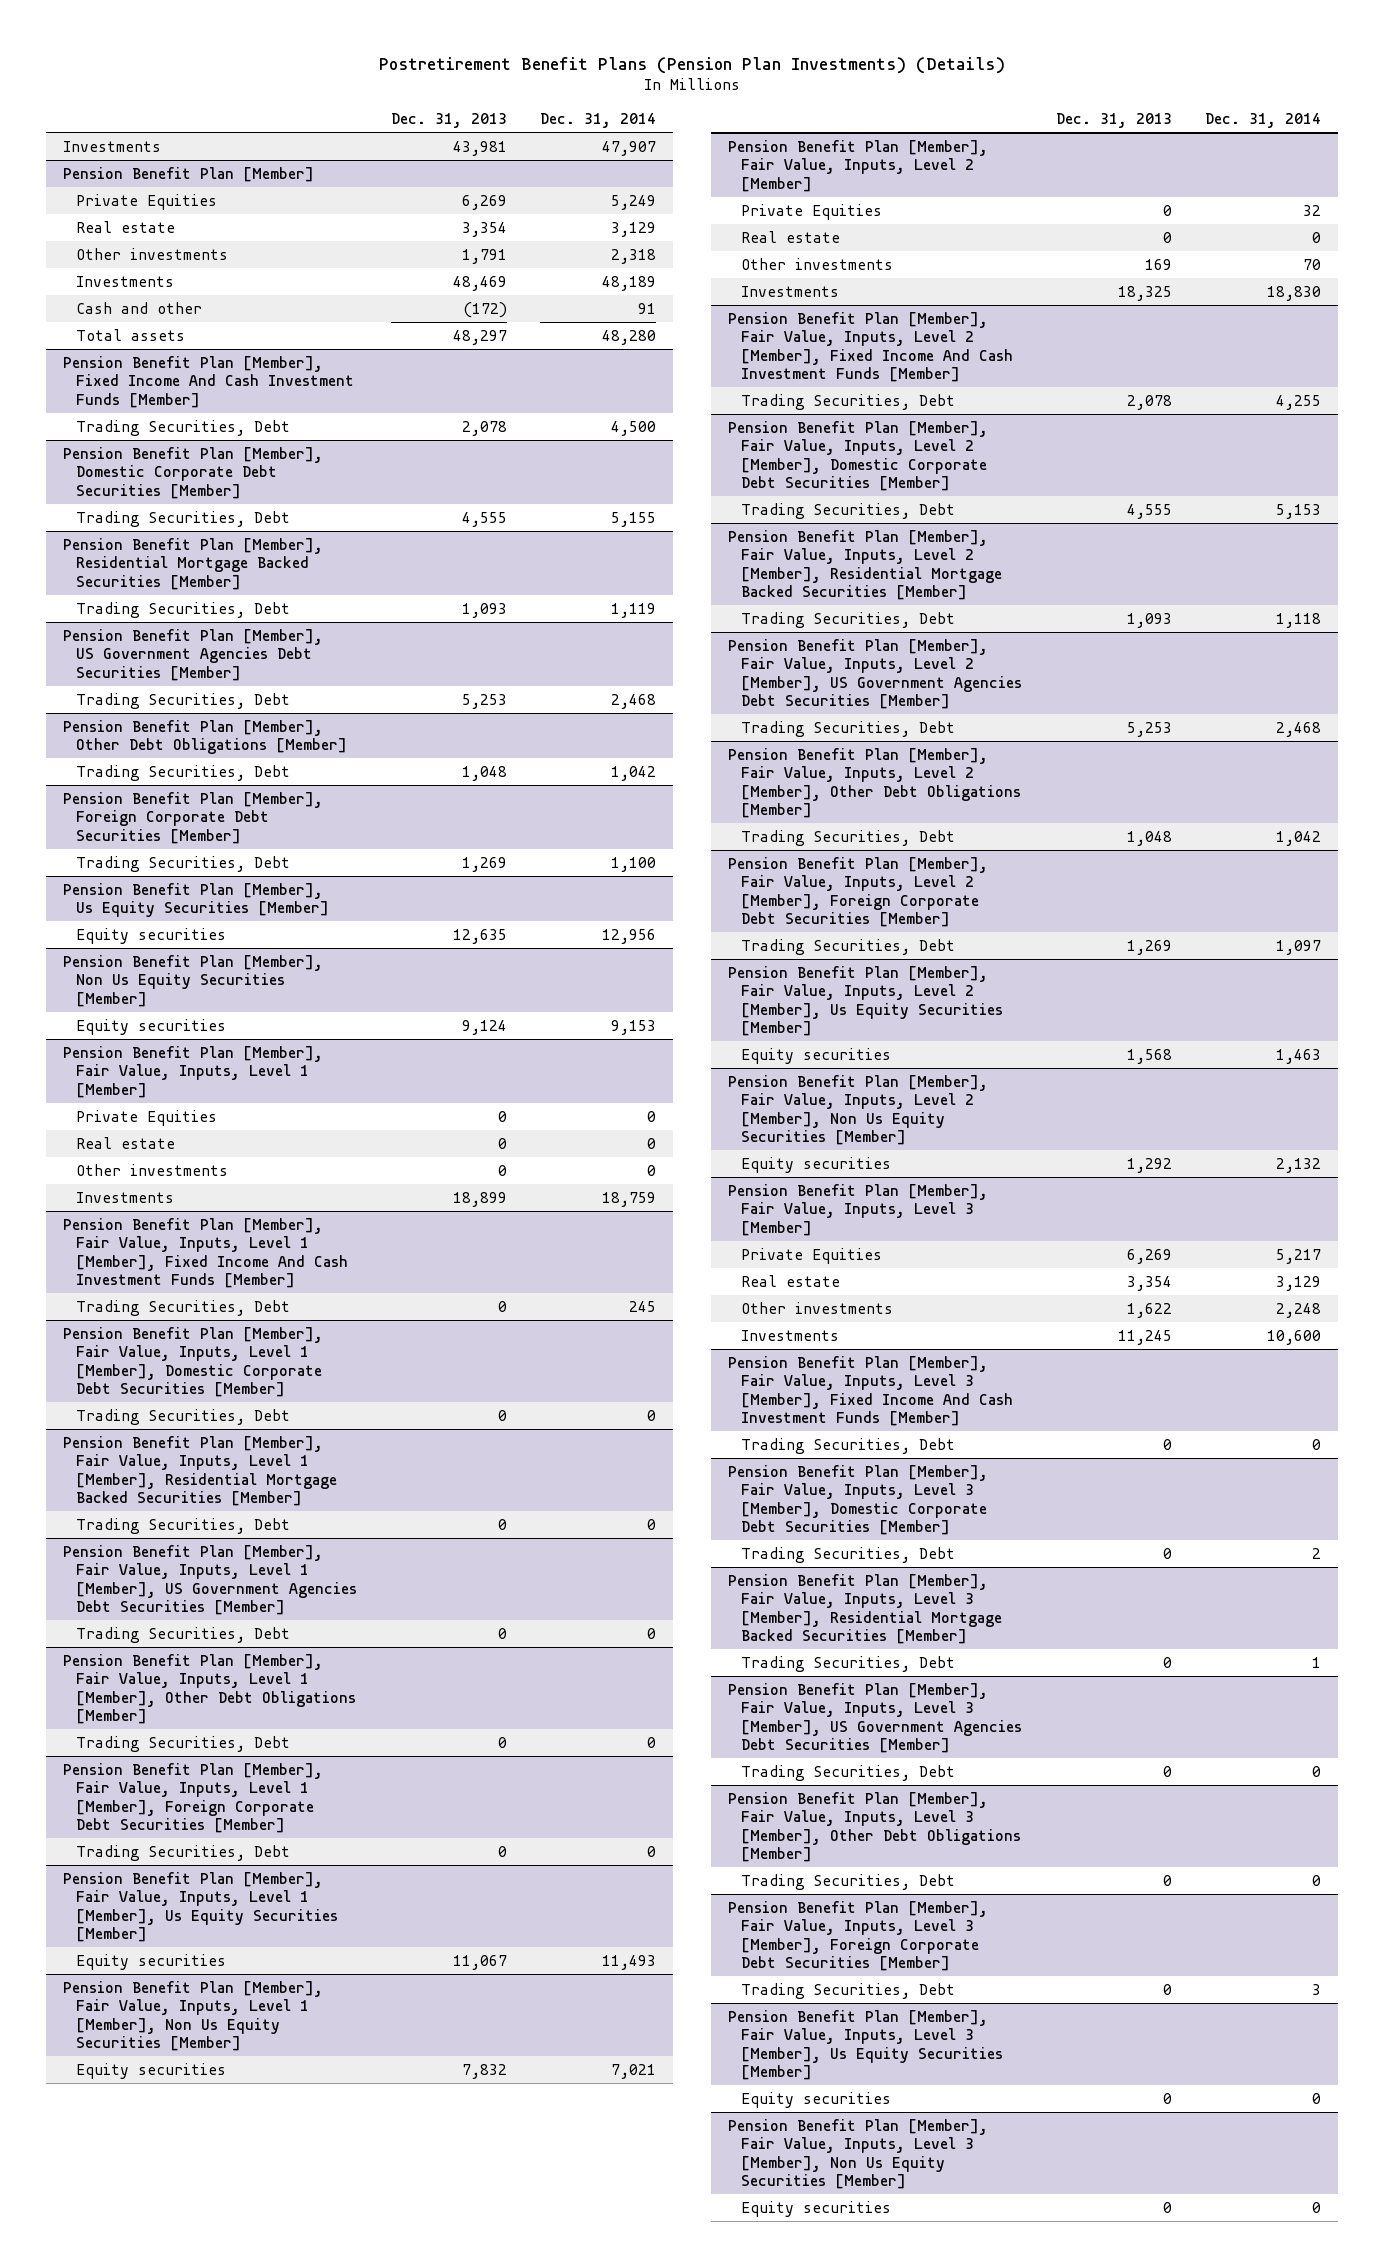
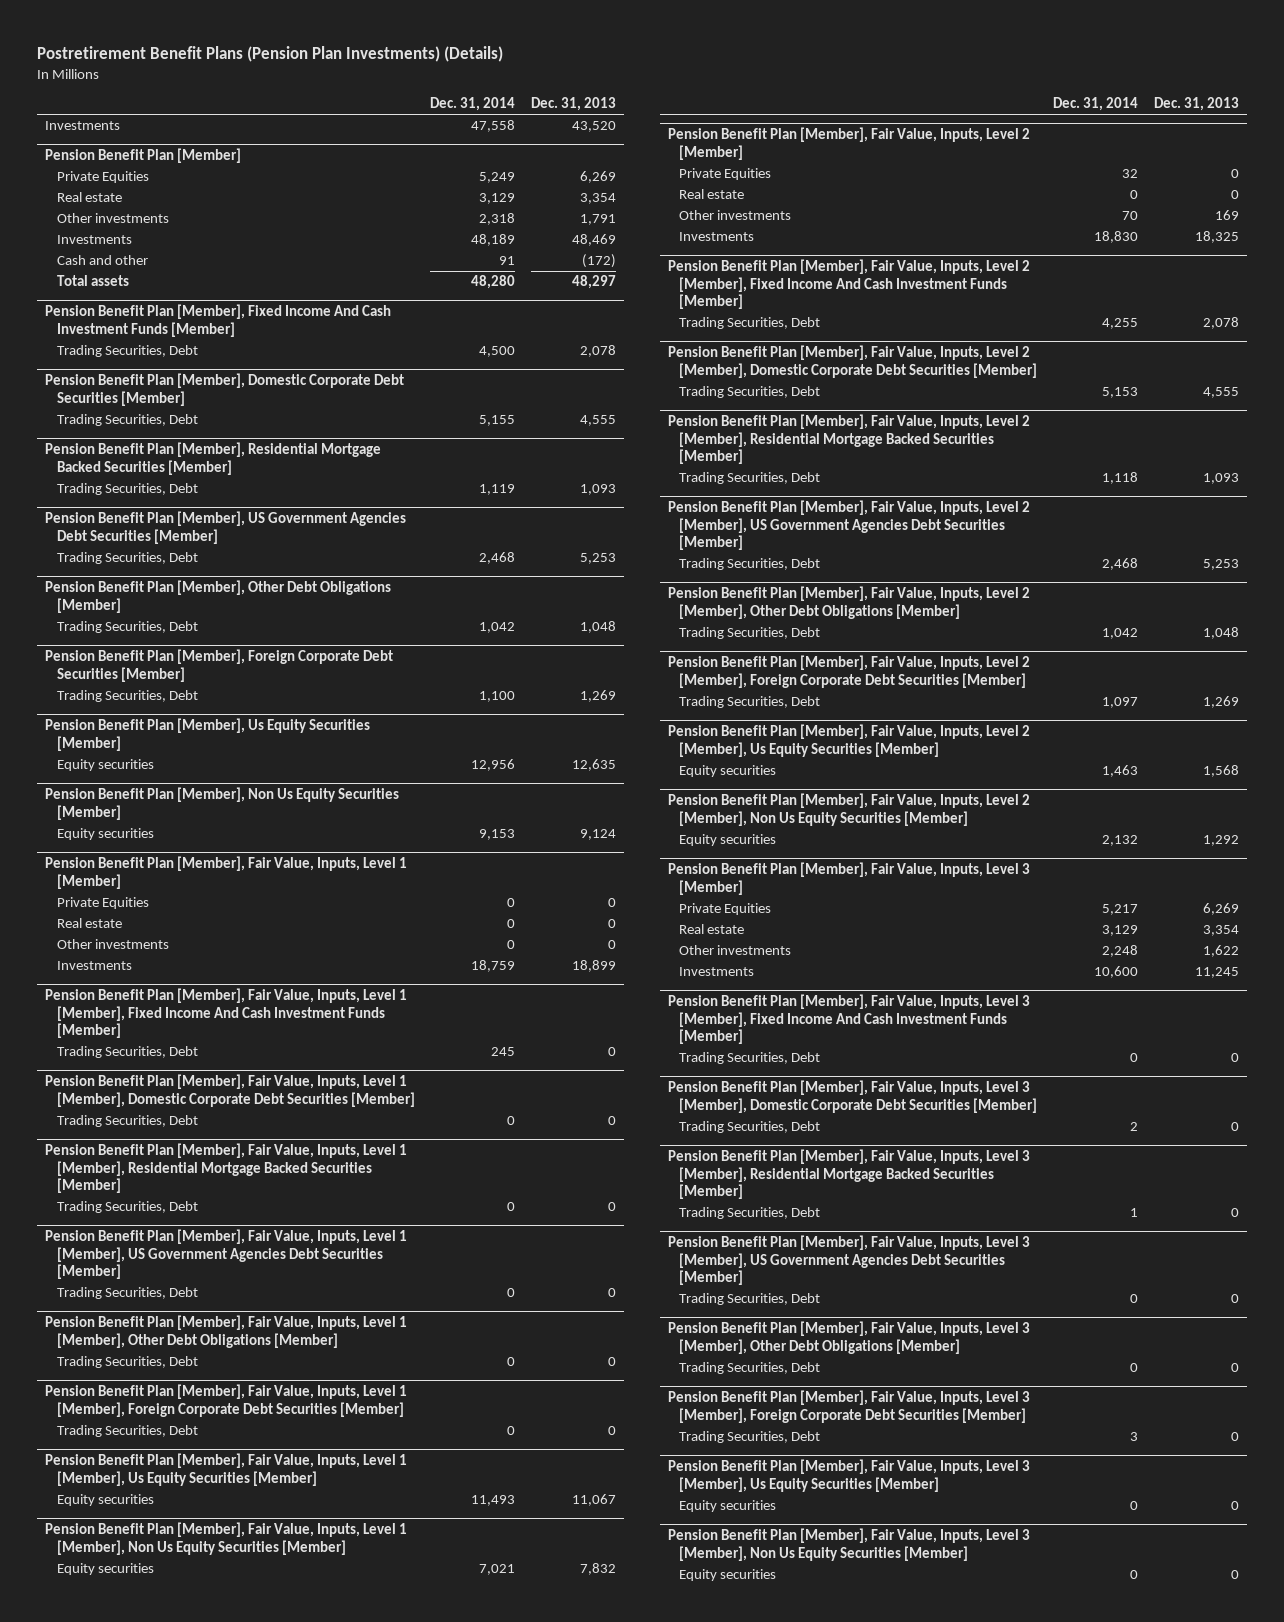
[452,140,507,156] 43,981 -> [572,121,617,133] 43,520
[602,140,657,156] 47,907 -> [471,120,516,133] 47,558

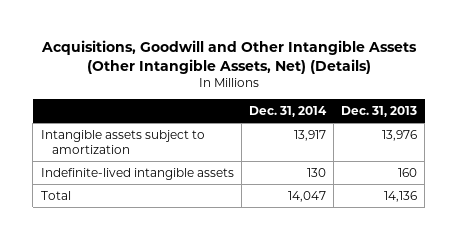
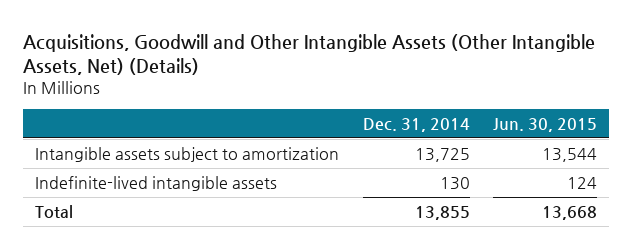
[341,106,418,118] Dec. 31, 2013 -> none
none -> [493,117,598,132] Jun. 30, 2015
[293,129,326,141] 13,917 -> [414,147,470,162] 13,725
[287,190,326,202] 14,047 -> [414,205,470,220] 13,855

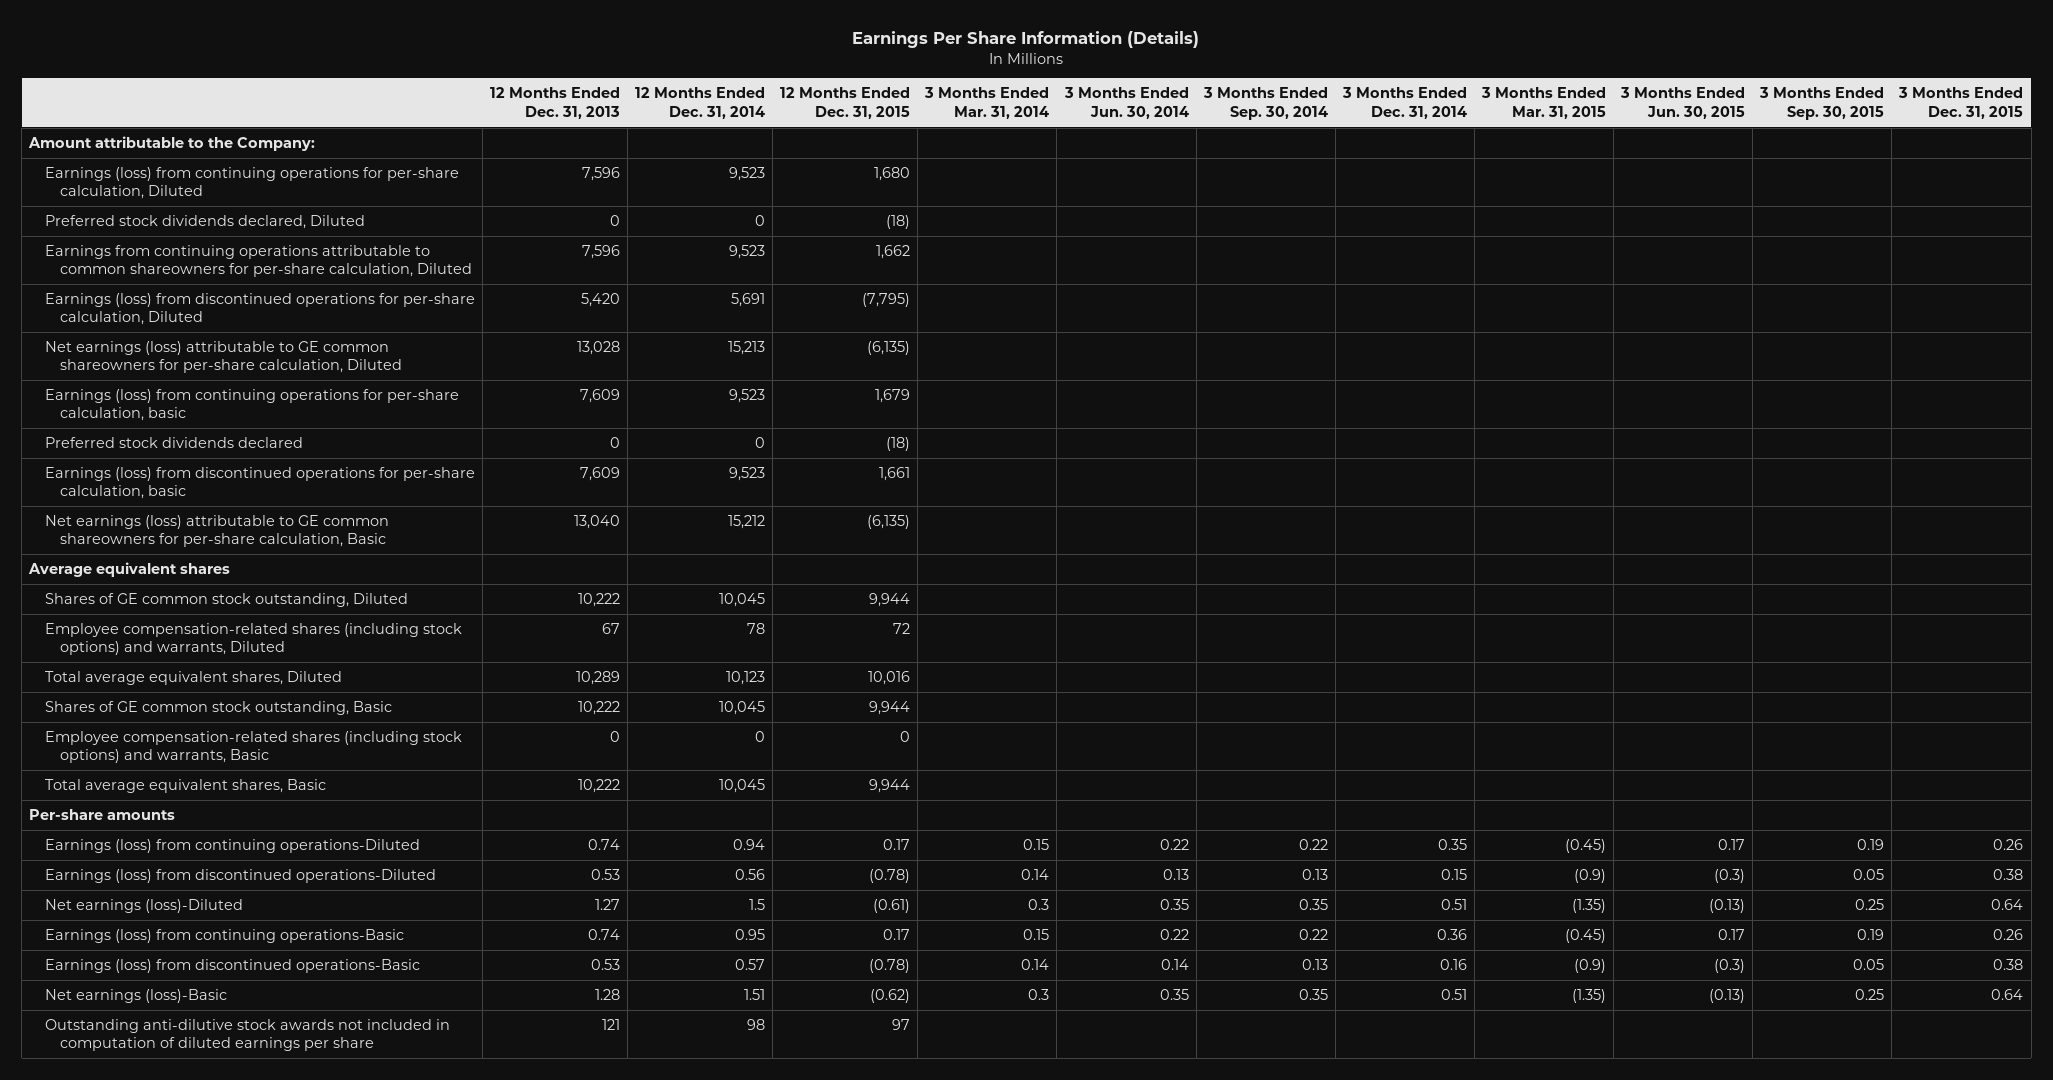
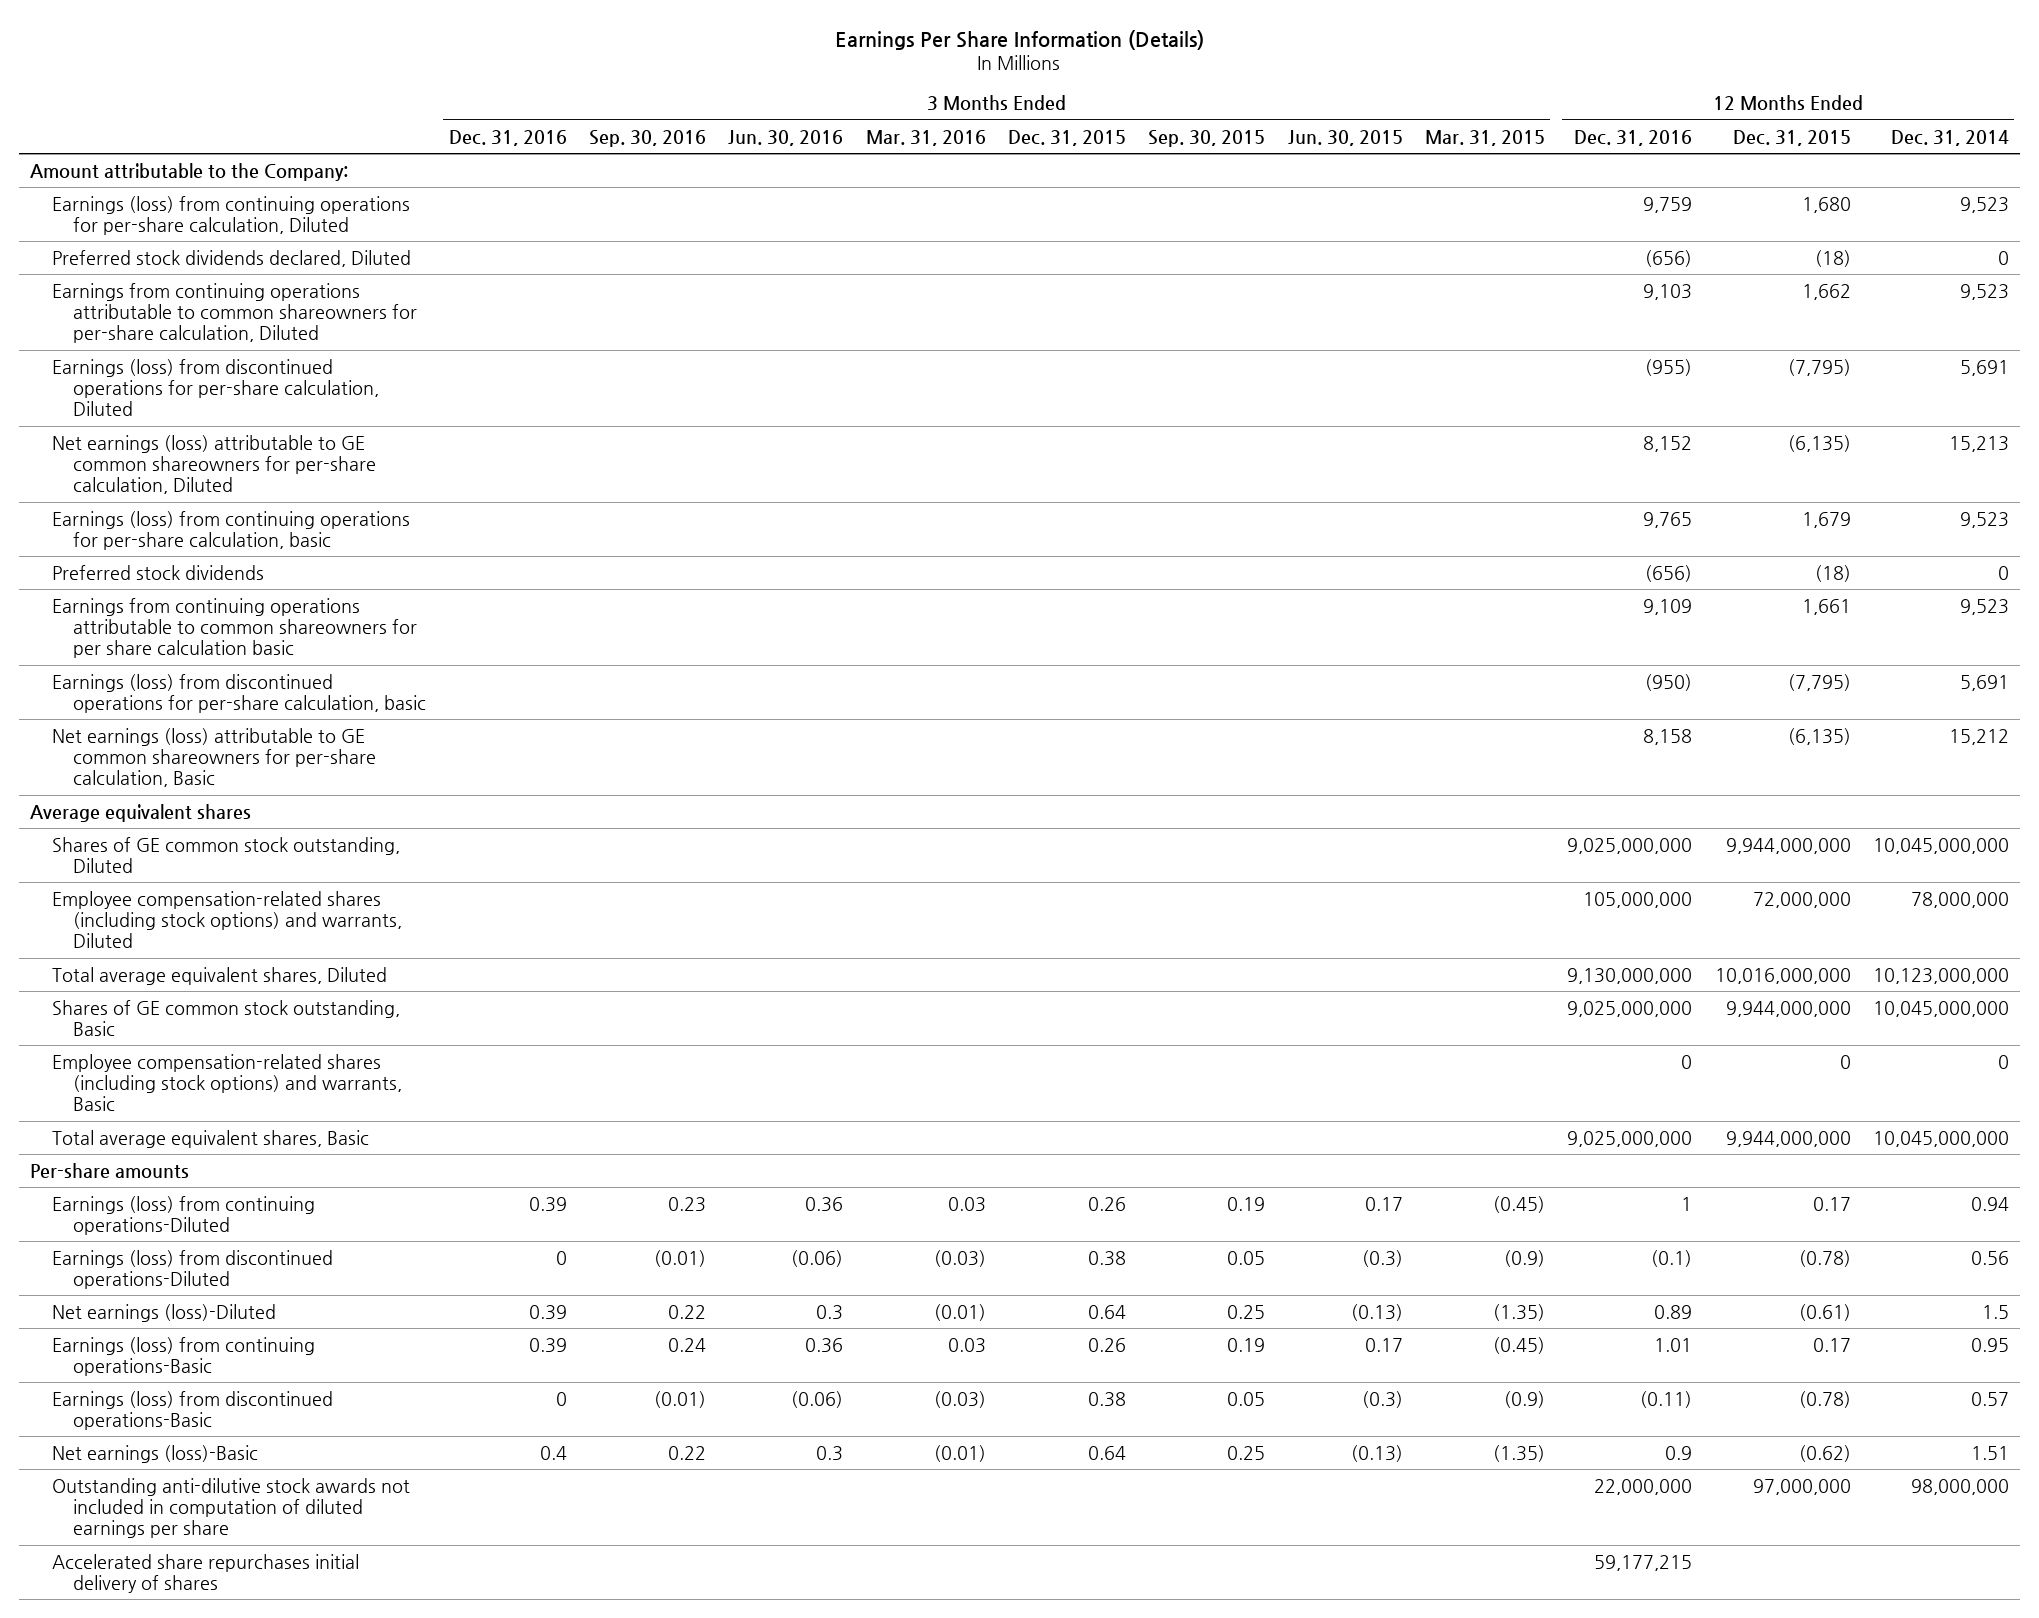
[489,87,620,119] 12 Months Ended Dec. 31, 2013 -> none
[924,87,1050,119] 3 Months Ended Mar. 31, 2014 -> none
[1063,87,1189,119] 3 Months Ended Jun. 30, 2014 -> none
[1202,87,1328,120] 3 Months Ended Sep. 30, 2014 -> none
[1341,87,1467,119] 3 Months Ended Dec. 31, 2014 -> none
none -> [448,129,567,146] Dec. 31, 2016
none -> [589,129,707,147] Sep. 30, 2016
none -> [728,129,844,146] Jun. 30, 2016
none -> [865,129,986,146] Mar. 31, 2016
none -> [1574,129,1693,146] Dec. 31, 2016
[44,437,303,449] Preferred stock dividends declared -> [51,564,264,580] Preferred stock dividends
none -> [51,597,418,658] Earnings from continuing operations attributable to common shareowners for per share calculation basic
[729,467,766,482] 9,523 -> [1959,674,2009,691] 5,691
[879,467,911,482] 1,661 -> [1787,673,1851,691] (7,795)
[719,593,766,608] 10,045 -> [1872,837,2009,854] 10,045,000,000
[869,593,911,608] 9,944 -> [1725,837,1851,854] 9,944,000,000
[747,623,766,635] 78 -> [1910,891,2009,908] 78,000,000
[893,623,911,635] 72 -> [1752,891,1851,908] 72,000,000
[726,671,766,686] 10,123 -> [1872,967,2009,984] 10,123,000,000
[868,671,911,686] 10,016 -> [1714,967,1851,984] 10,016,000,000
[719,701,766,716] 10,045 -> [1872,1000,2009,1017] 10,045,000,000
[869,701,911,716] 9,944 -> [1725,1000,1851,1017] 9,944,000,000
[719,779,766,794] 10,045 -> [1872,1130,2009,1147] 10,045,000,000
[869,779,911,794] 9,944 -> [1725,1130,1851,1147] 9,944,000,000
[747,1019,766,1031] 98 -> [1910,1478,2009,1495] 98,000,000
[892,1019,911,1031] 97 -> [1752,1478,1851,1495] 97,000,000
none -> [51,1553,359,1593] Accelerated share repurchases initial delivery of shares

